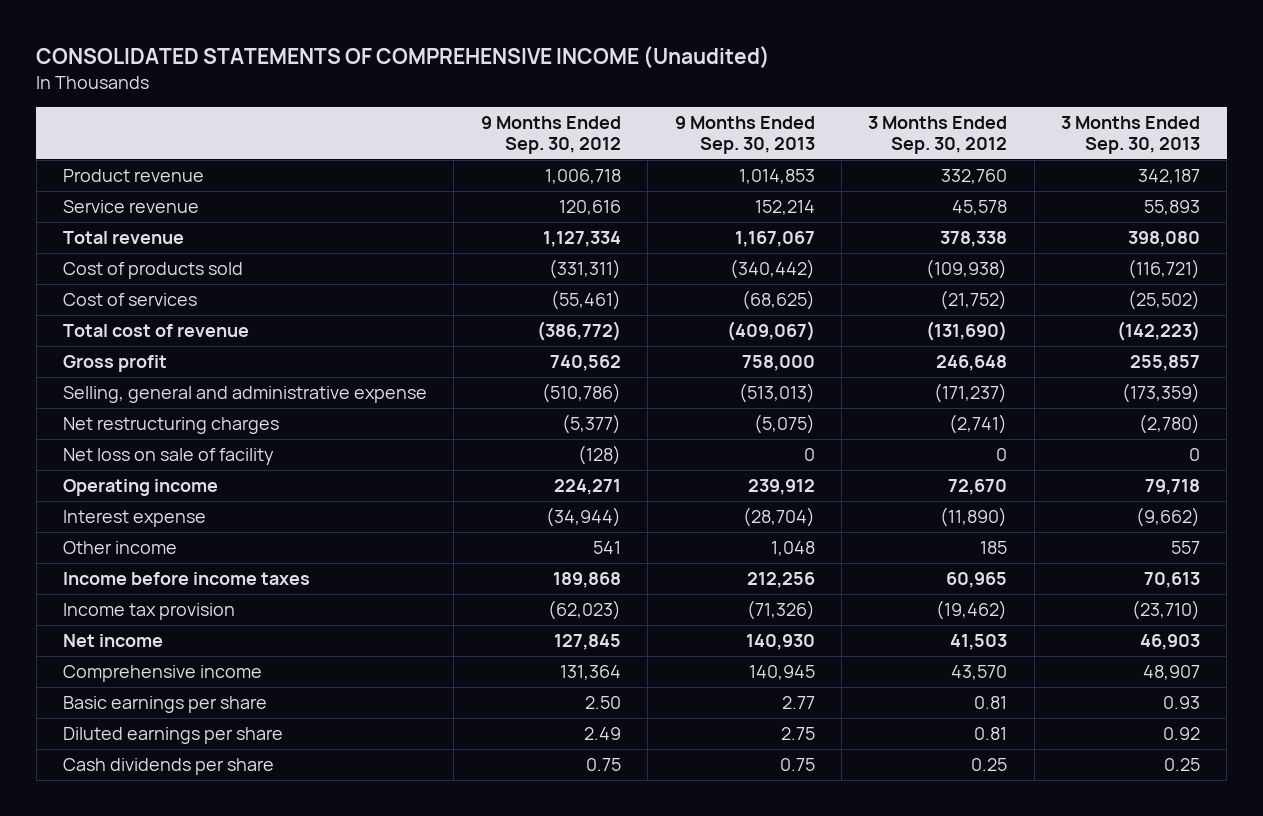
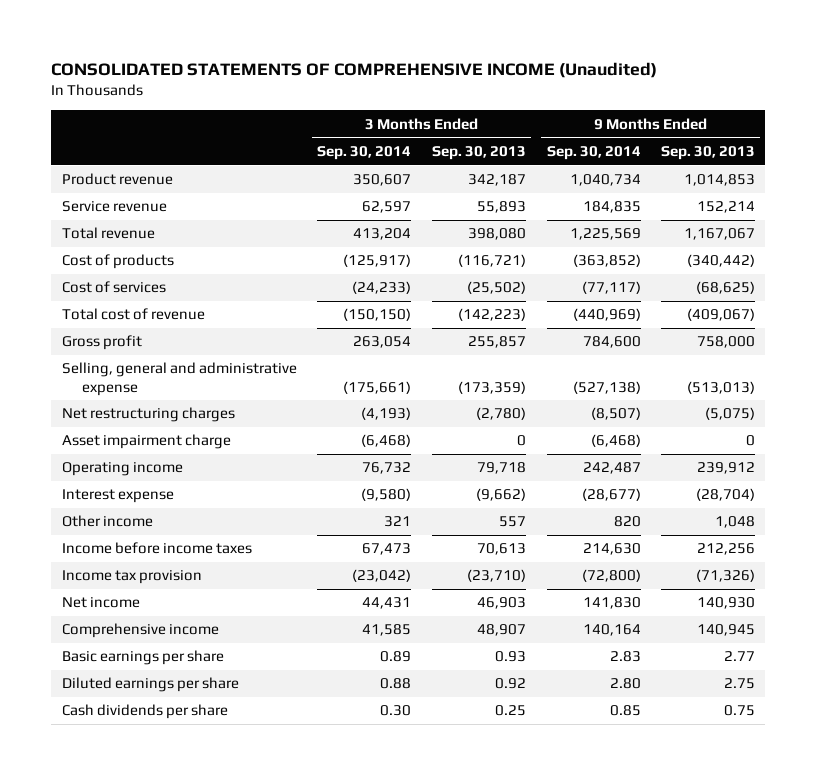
[480,116,621,154] 9 Months Ended Sep. 30, 2012 -> none
[868,116,1008,154] 3 Months Ended Sep. 30, 2012 -> none
none -> [317,146,412,161] Sep. 30, 2014
none -> [546,146,641,161] Sep. 30, 2014
[62,262,243,280] Cost of products sold -> [61,254,174,270] Cost of products
[62,448,274,466] Net loss on sale of facility -> none
none -> [61,434,231,450] Asset impairment charge

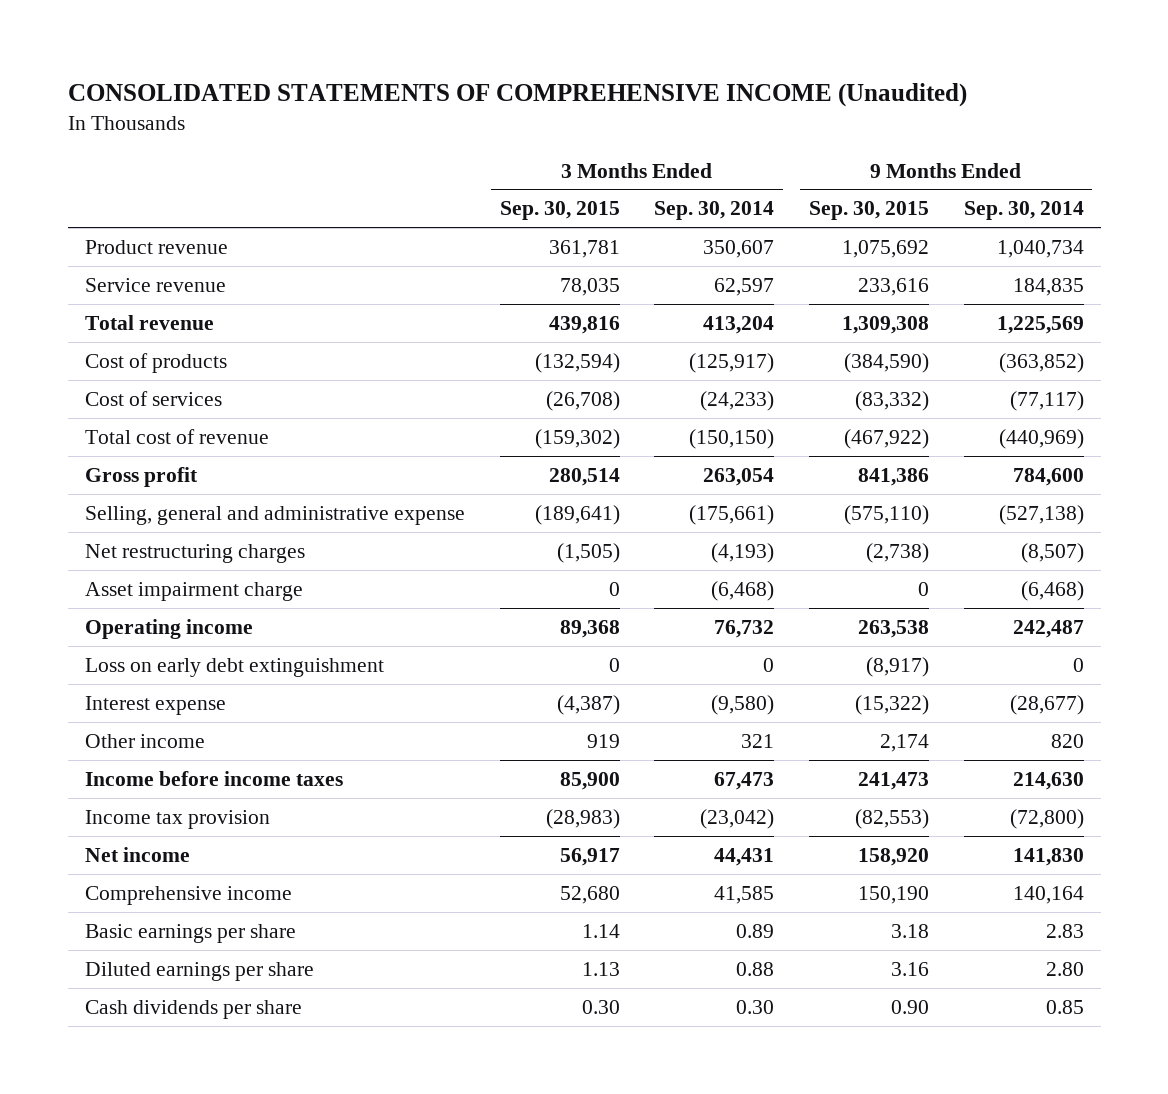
[431,146,526,161] Sep. 30, 2013 -> none
[661,146,756,161] Sep. 30, 2013 -> none
none -> [499,201,620,221] Sep. 30, 2015
none -> [808,201,929,221] Sep. 30, 2015
none -> [84,657,384,677] Loss on early debt extinguishment

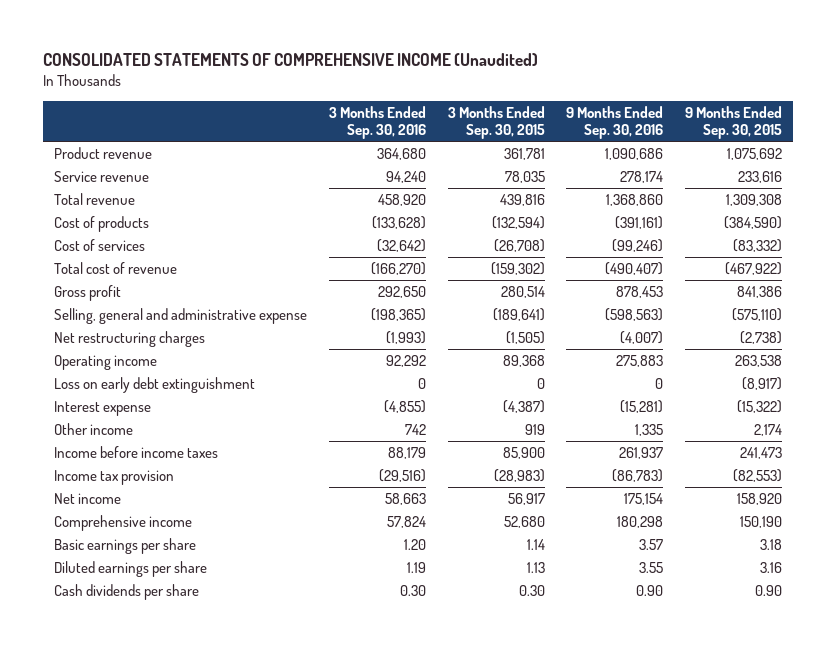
[654,201,775,221] Sep. 30, 2014 -> none
[963,201,1084,221] Sep. 30, 2014 -> none
none -> [328,105,426,140] 3 Months Ended Sep. 30, 2016
none -> [566,105,664,140] 9 Months Ended Sep. 30, 2016
[84,581,303,601] Asset impairment charge -> none

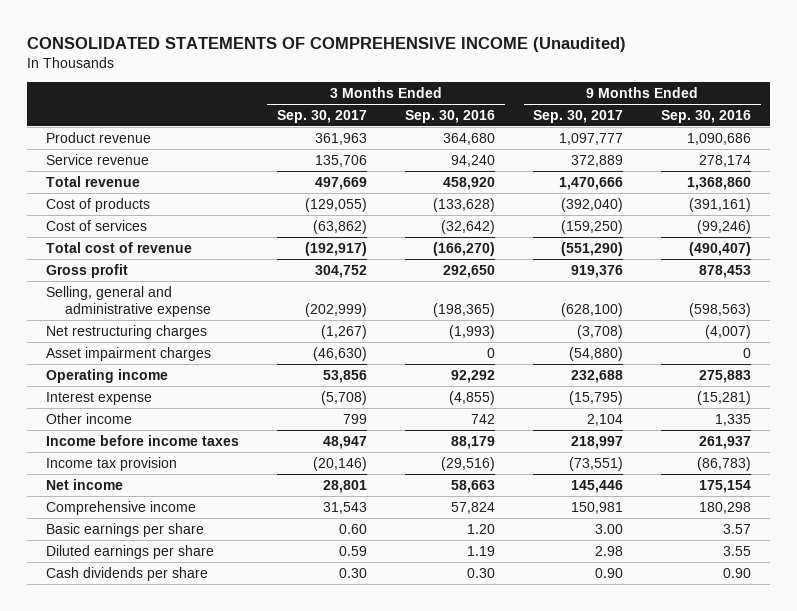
[447,105,545,140] 3 Months Ended Sep. 30, 2015 -> none
[685,105,783,140] 9 Months Ended Sep. 30, 2015 -> none
none -> [276,109,367,123] Sep. 30, 2017
none -> [533,109,624,123] Sep. 30, 2017
none -> [45,346,211,361] Asset impairment charges
[54,376,256,393] Loss on early debt extinguishment -> none

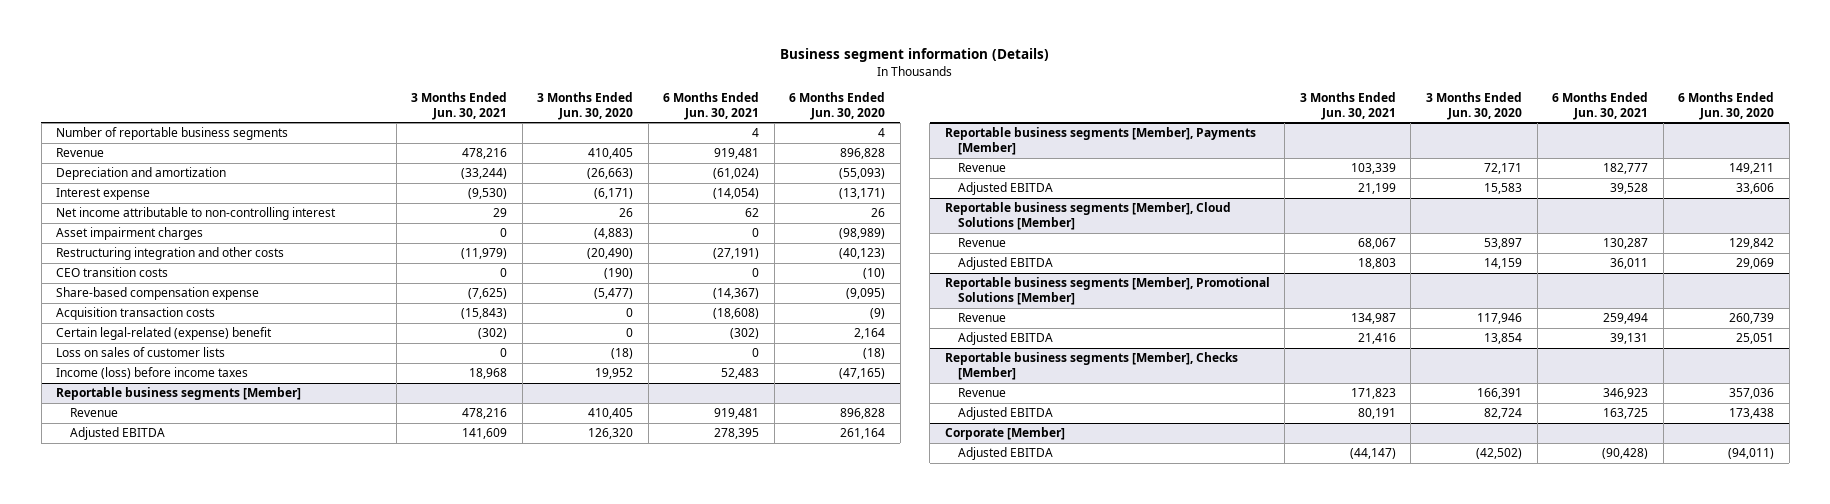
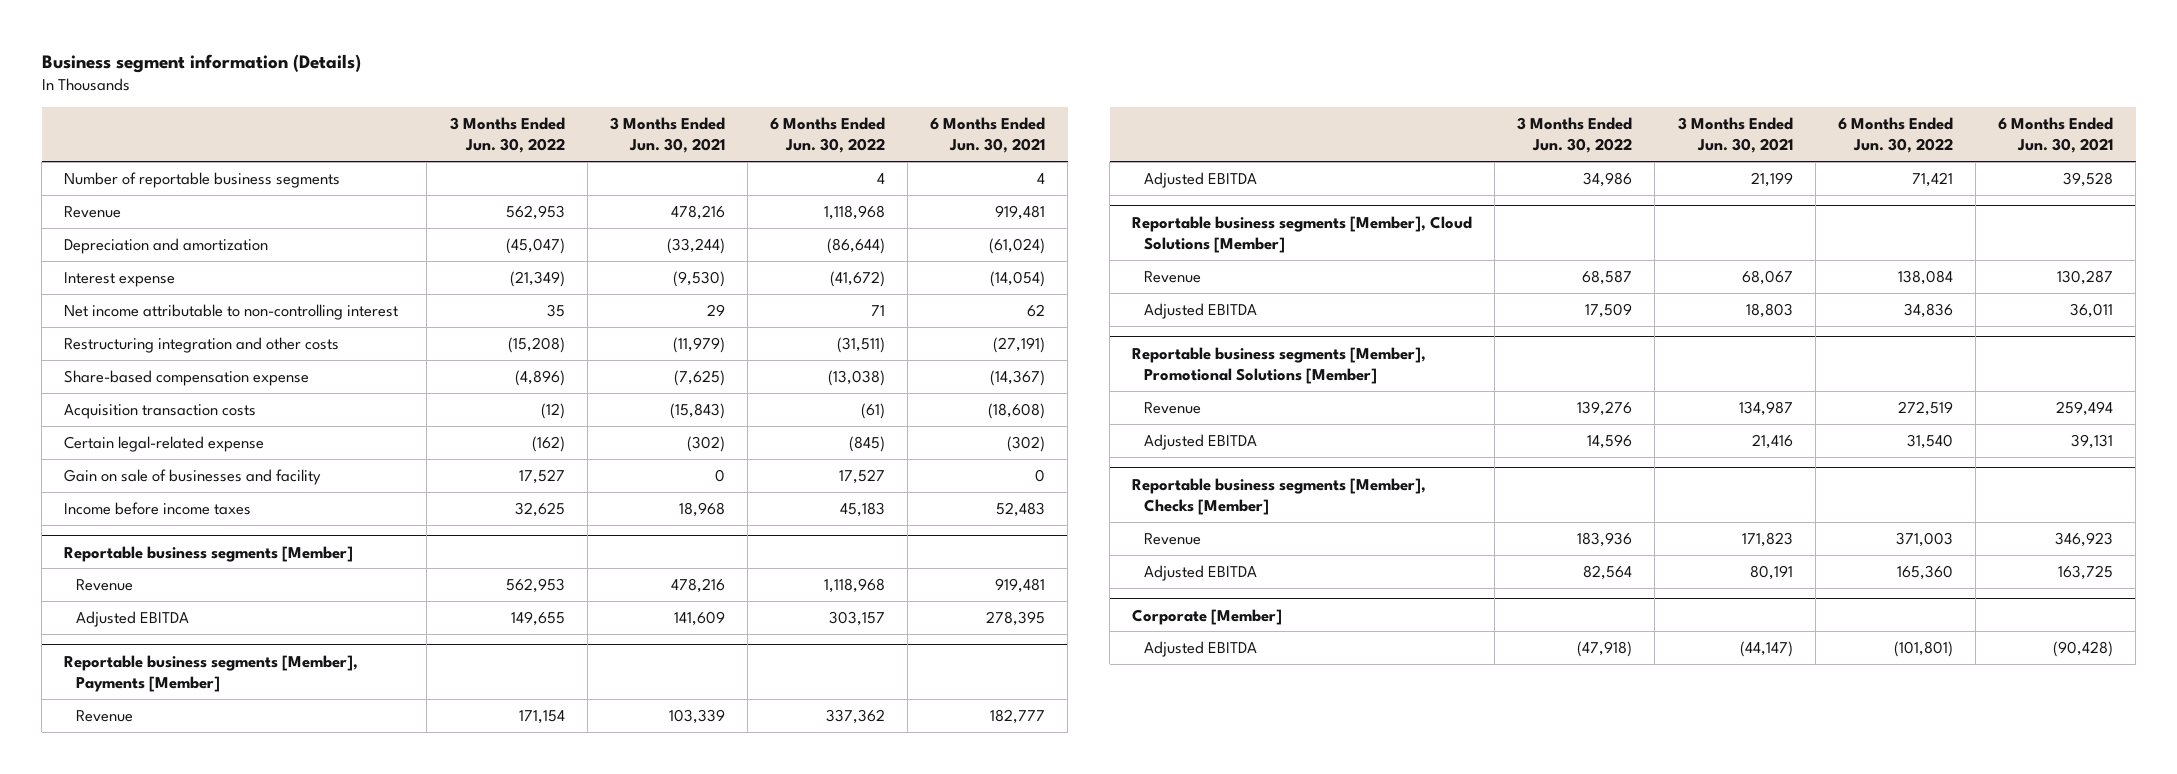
[537,91,634,120] 3 Months Ended Jun. 30, 2020 -> none
[789,91,886,120] 6 Months Ended Jun. 30, 2020 -> none
none -> [449,116,565,154] 3 Months Ended Jun. 30, 2022
none -> [770,116,886,154] 6 Months Ended Jun. 30, 2022
[56,227,204,241] Asset impairment charges -> none
[56,267,169,278] CEO transition costs -> none
[56,327,273,341] Certain legal-related (expense) benefit -> [64,435,265,452] Certain legal-related expense
[56,347,226,358] Loss on sales of customer lists -> [64,468,322,485] Gain on sale of businesses and facility
[56,367,249,380] Income (loss) before income taxes -> [64,501,252,515] Income before income taxes

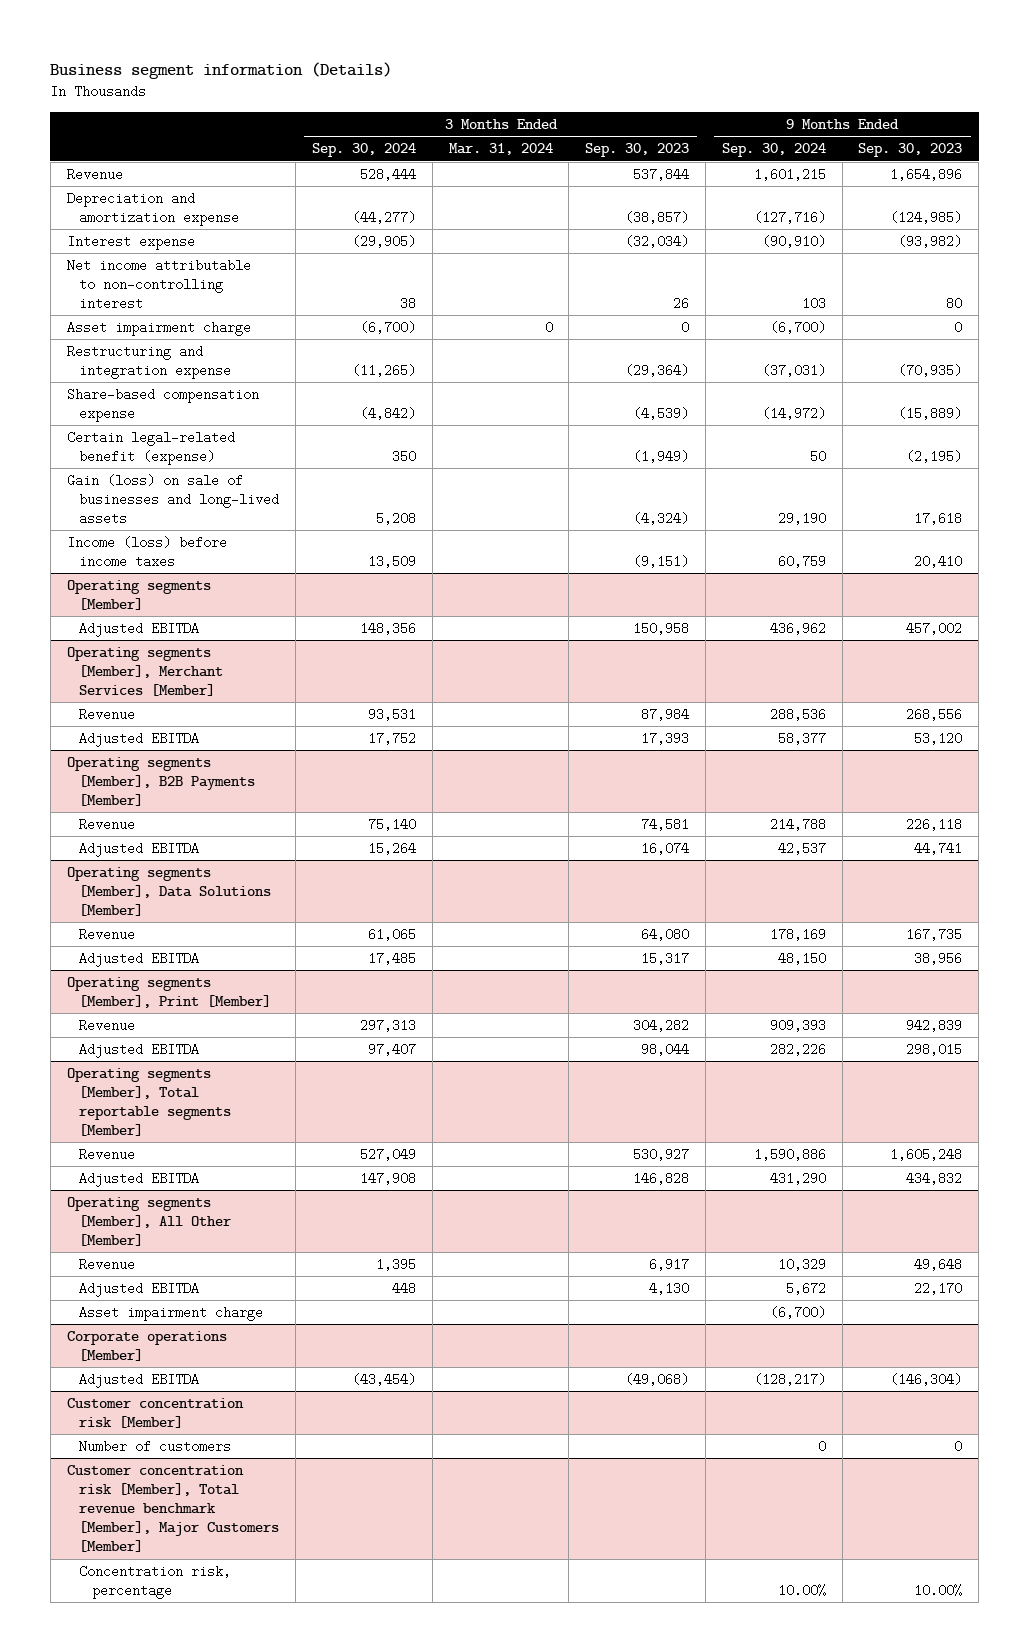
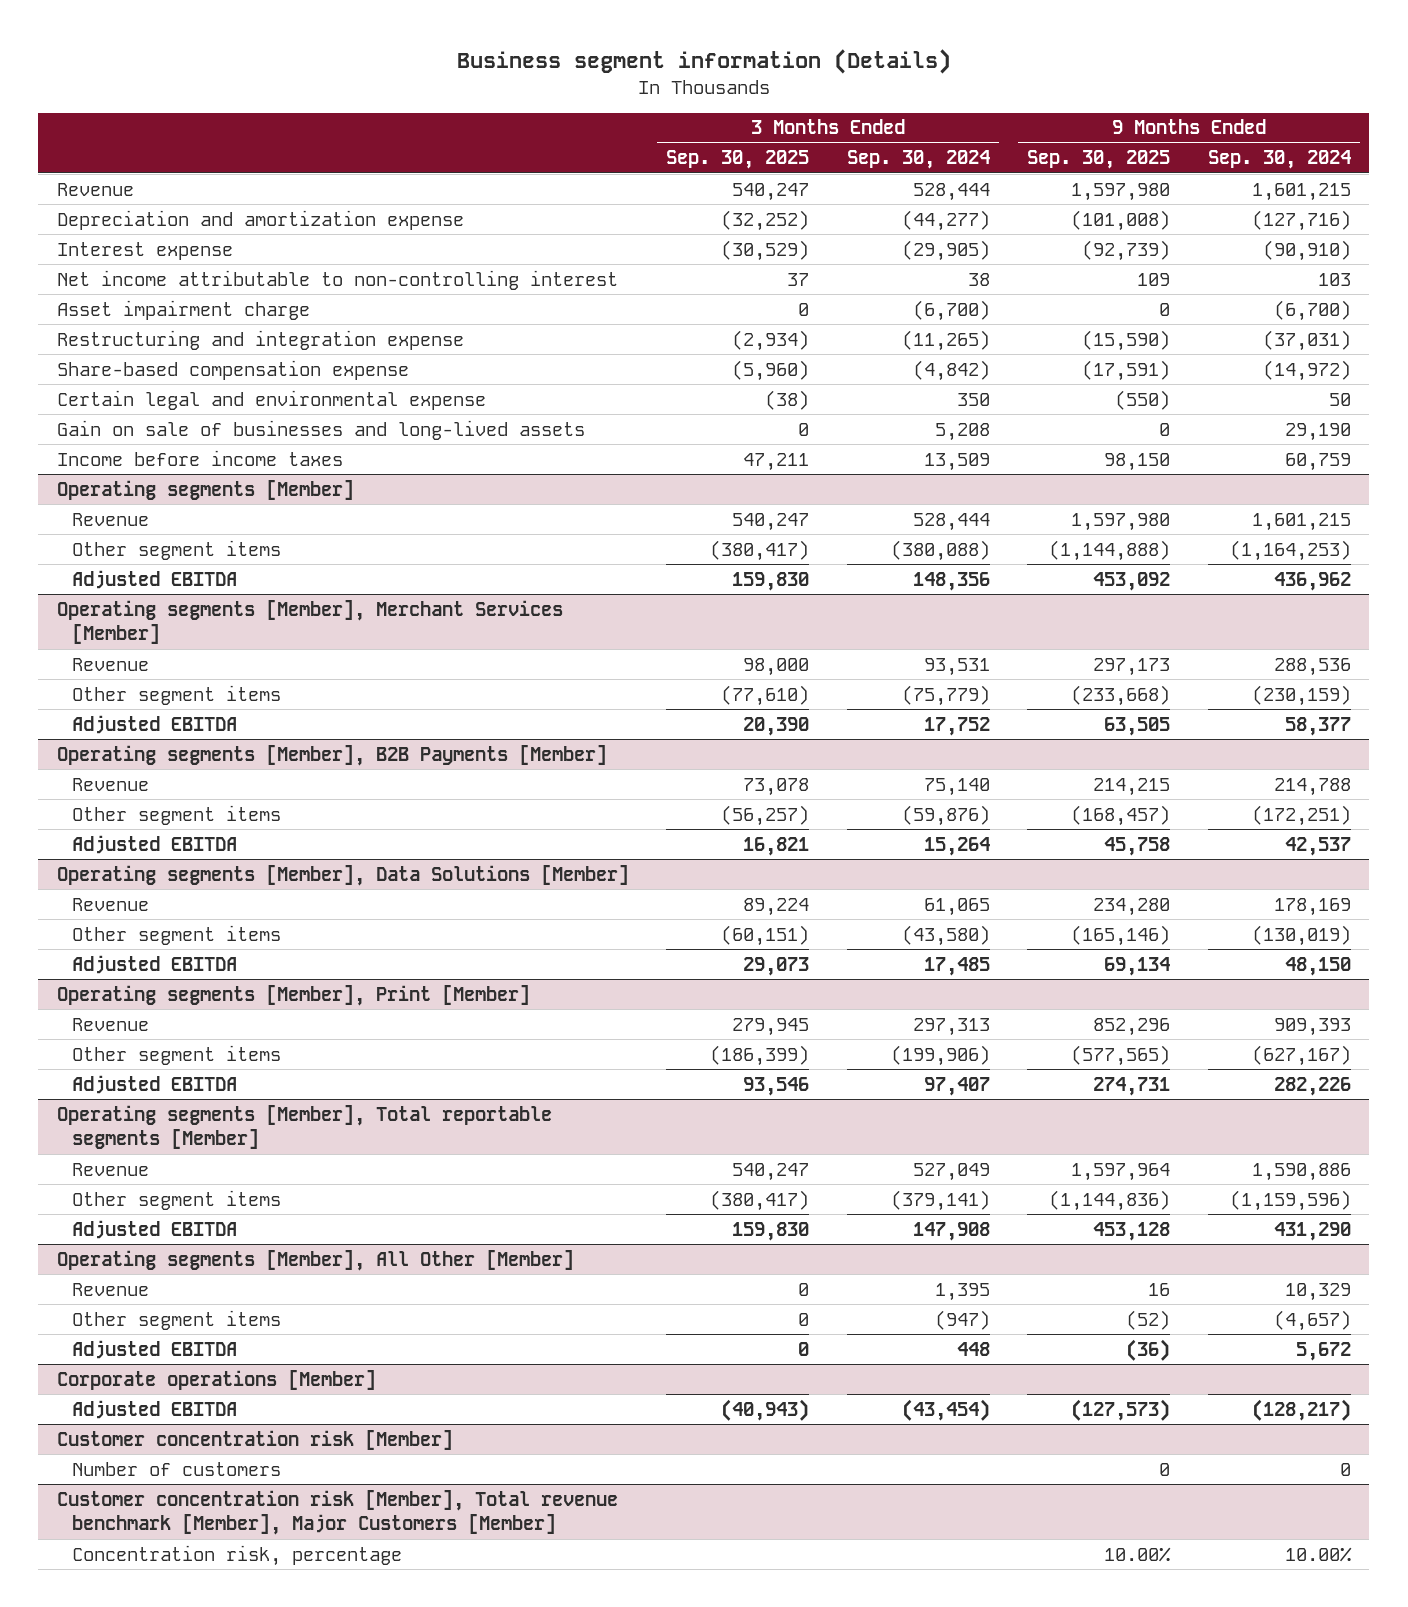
[448,143,553,156] Mar. 31, 2024 -> none
[585,143,690,158] Sep. 30, 2023 -> none
[858,143,963,158] Sep. 30, 2023 -> none
none -> [666,150,810,170] Sep. 30, 2025
none -> [1027,150,1171,170] Sep. 30, 2025
[66,430,235,466] Certain legal-related benefit (expense) -> [57,389,487,410] Certain legal and environmental expense
[66,473,280,526] Gain (loss) on sale of businesses and long-lived assets -> [57,419,586,440] Gain on sale of businesses and long-lived assets
[66,535,227,569] Income (loss) before income taxes -> [57,449,344,466] Income before income taxes
none -> [71,512,149,526] Revenue
none -> [71,539,281,560] Other segment items
none -> [71,684,281,705] Other segment items
none -> [71,804,281,825] Other segment items
none -> [71,924,281,945] Other segment items
none -> [71,1044,281,1065] Other segment items
none -> [71,1189,281,1210] Other segment items
none -> [71,1309,281,1330] Other segment items
[79,1305,264,1321] Asset impairment charge -> none

